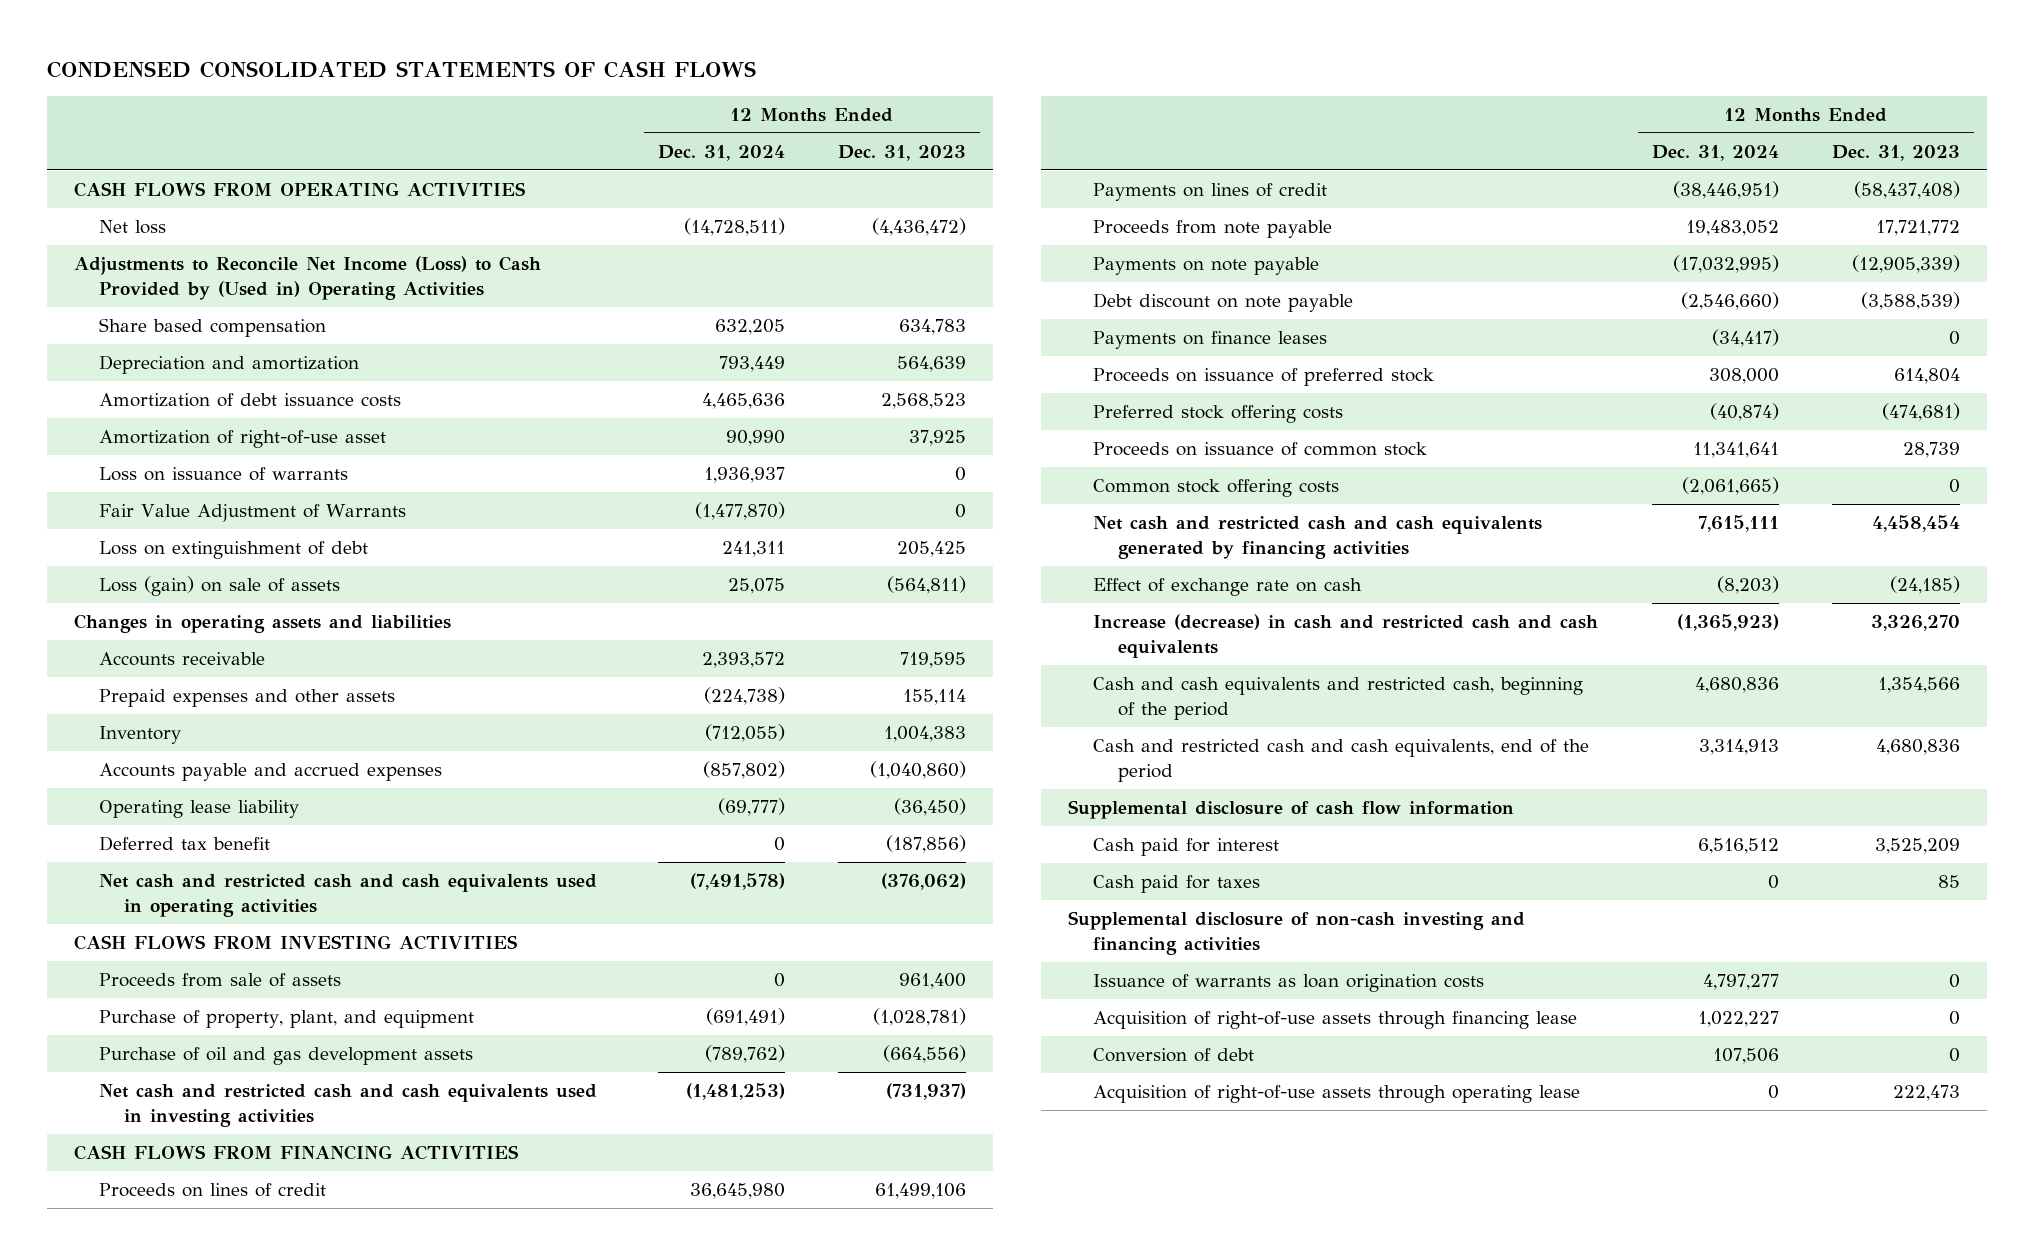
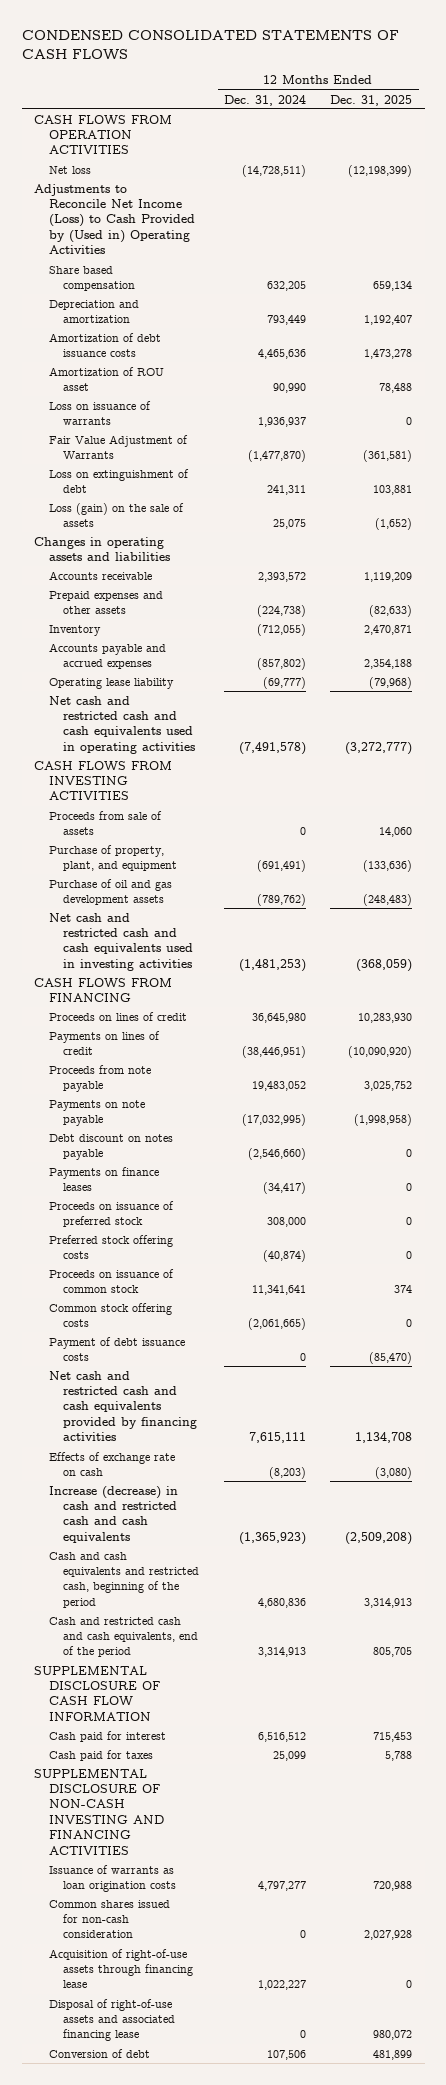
[838,144,967,161] Dec. 31, 2023 -> none
none -> [330,94,413,106] Dec. 31, 2025
[73,182,526,198] CASH FLOWS FROM OPERATING ACTIVITIES -> [33,114,172,155] CASH FLOWS FROM OPERATION ACTIVITIES
[99,430,387,449] Amortization of right-of-use asset -> [48,366,164,392] Amortization of ROU asset
[99,576,341,597] Loss (gain) on sale of assets -> [48,502,184,528] Loss (gain) on the sale of assets
[99,836,271,852] Deferred tax benefit -> none
[73,1145,519,1161] CASH FLOWS FROM FINANCING ACTIVITIES -> [33,977,172,1003] CASH FLOWS FROM FINANCING
[1093,293,1354,313] Debt discount on note payable -> [48,1133,173,1161] Debt discount on notes payable
none -> [48,1336,185,1362] Payment of debt issuance costs
[1093,516,1543,559] Net cash and restricted cash and cash equivalents generated by financing activities -> [48,1370,198,1442] Net cash and restricted cash and cash equivalents provided by financing activities
[1093,578,1363,597] Effect of exchange rate on cash -> [48,1451,175,1477] Effects of exchange rate on cash
[1067,800,1514,820] Supplemental disclosure of cash flow information -> [33,1665,160,1721] SUPPLEMENTAL DISCLOSURE OF CASH FLOW INFORMATION
[1767,875,1779,890] 0 -> [272,1750,306,1761] 25,099
[1067,911,1525,955] Supplemental disclosure of non-cash investing and financing activities -> [33,1768,164,1855] SUPPLEMENTAL DISCLOSURE OF NON-CASH INVESTING AND FINANCING ACTIVITIES
none -> [48,1899,170,1939] Common shares issued for non-cash consideration
none -> [48,1998,176,2042] Disposal of right-of-use assets and associated financing lease
[1093,1085,1581,1104] Acquisition of right-of-use assets through operating lease -> none

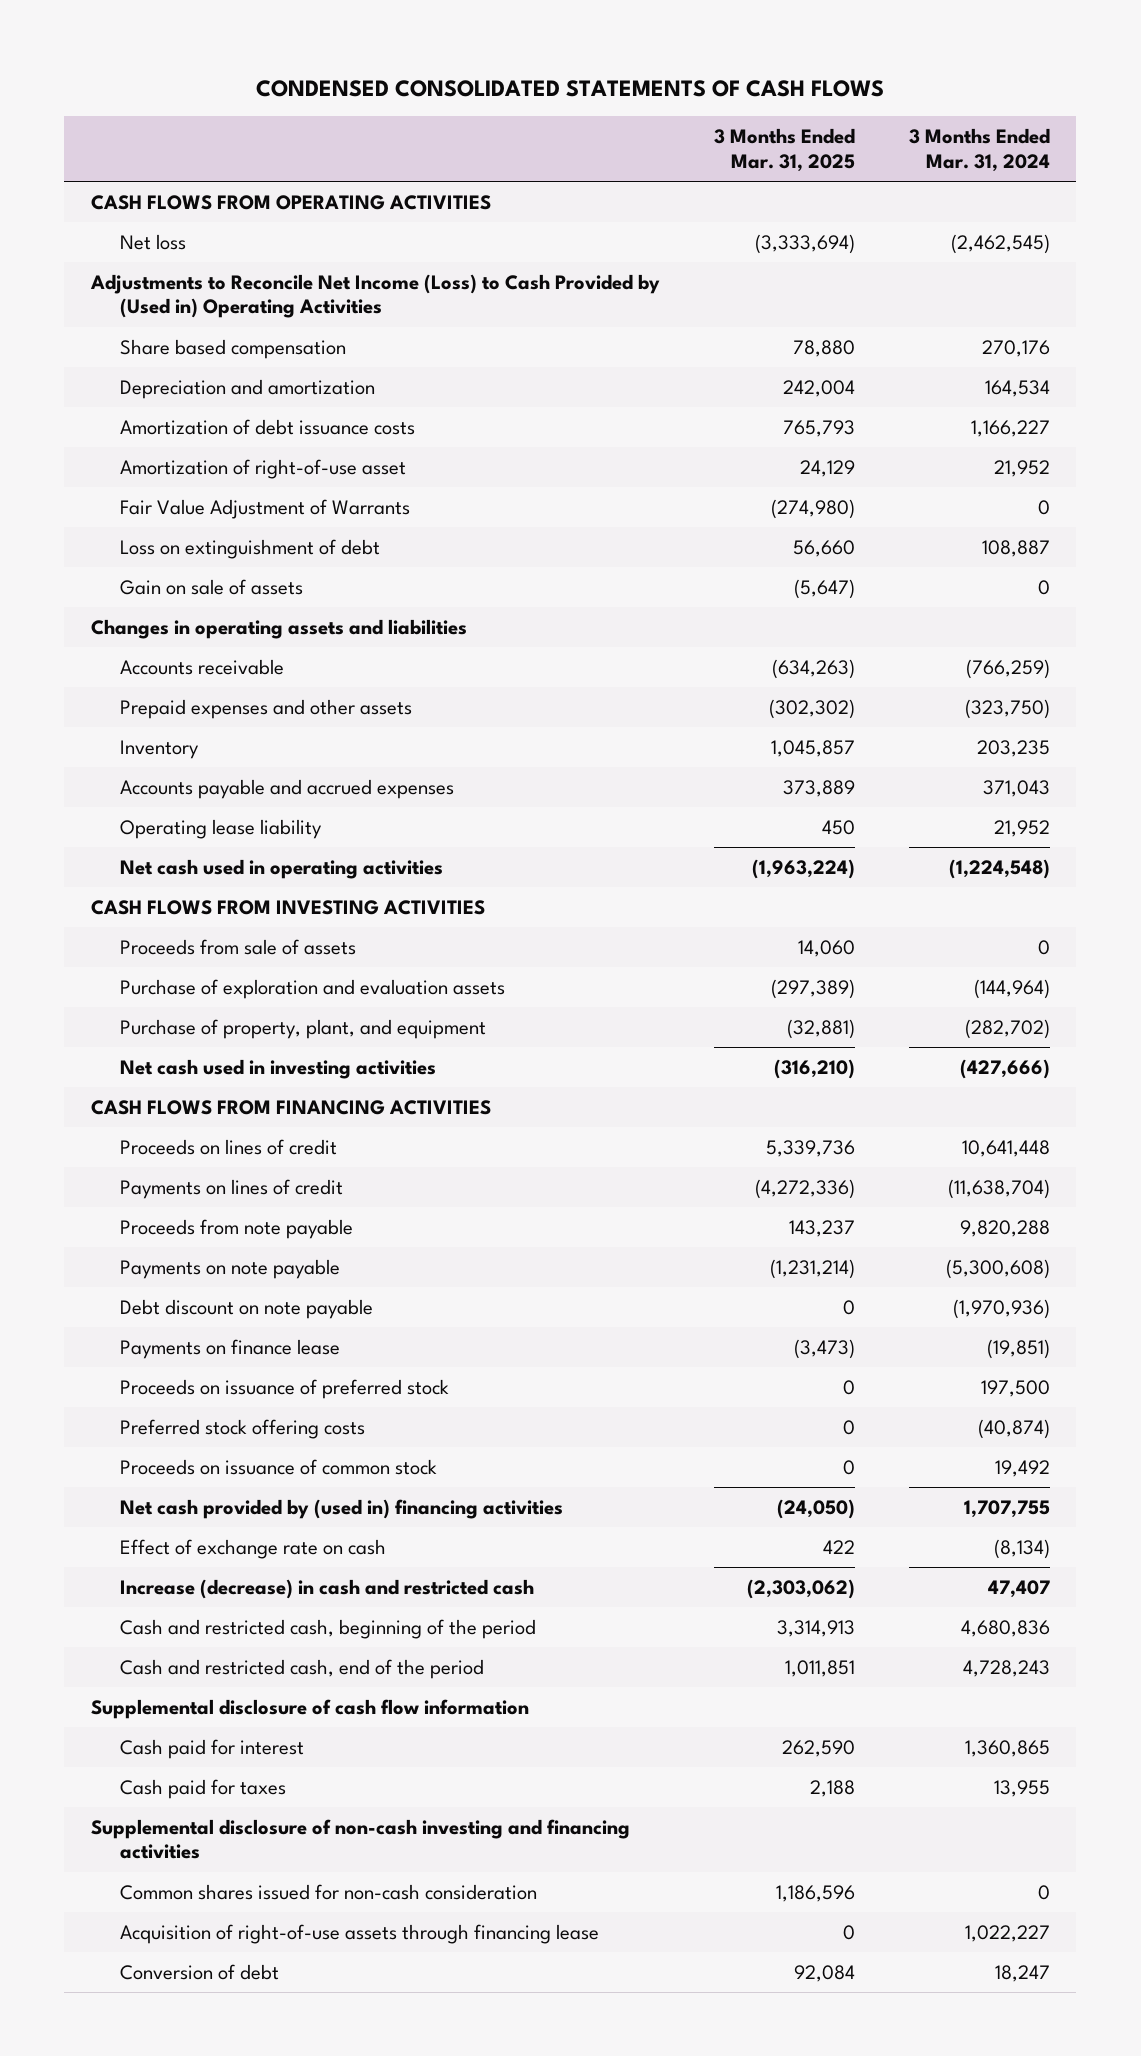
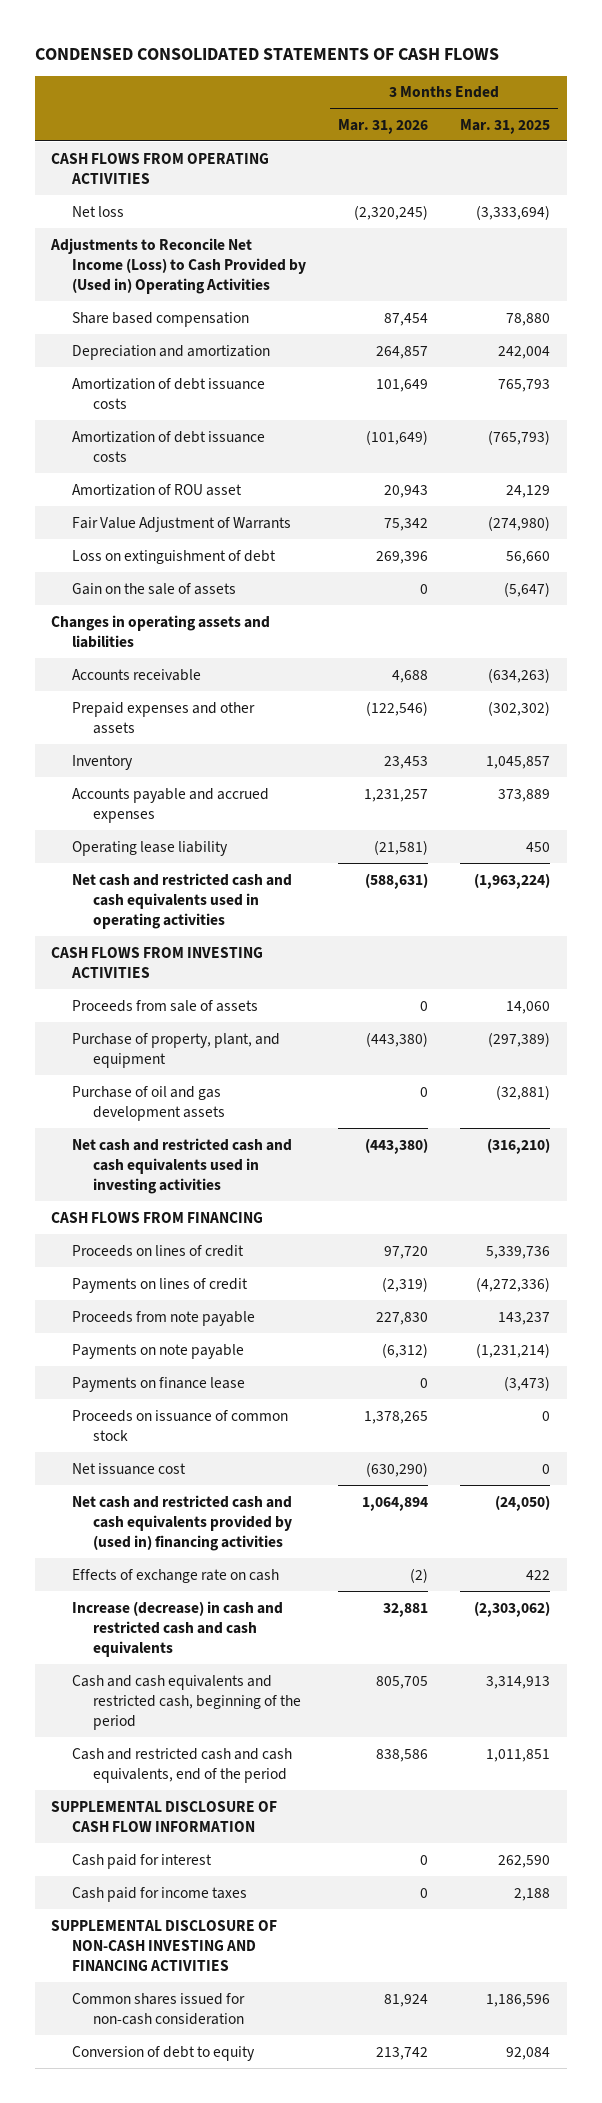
[908,128,1050,172] 3 Months Ended Mar. 31, 2024 -> none
none -> [338,118,429,134] Mar. 31, 2026
none -> [72,430,266,462] Amortization of debt issuance costs
[119,458,406,479] Amortization of right-of-use asset -> [72,483,243,496] Amortization of ROU asset
[119,578,303,595] Gain on sale of assets -> [72,582,237,595] Gain on the sale of assets
[119,858,443,879] Net cash used in operating activities -> [72,872,293,930] Net cash and restricted cash and cash equivalents used in operating activities
[119,978,505,999] Purchase of exploration and evaluation assets -> none
[786,1018,855,1039] (32,881) -> [488,1031,551,1047] (297,389)
none -> [72,1085,225,1121] Purchase of oil and gas development assets
[119,1058,436,1079] Net cash used in investing activities -> [72,1137,293,1195] Net cash and restricted cash and cash equivalents used in investing activities
[90,1099,491,1115] CASH FLOWS FROM FINANCING ACTIVITIES -> [51,1211,264,1223] CASH FLOWS FROM FINANCING
[119,1298,373,1319] Debt discount on note payable -> none
[119,1378,449,1399] Proceeds on issuance of preferred stock -> none
[119,1418,365,1439] Preferred stock offering costs -> none
none -> [72,1462,187,1475] Net issuance cost
[119,1498,563,1519] Net cash provided by (used in) financing activities -> [72,1494,293,1552] Net cash and restricted cash and cash equivalents provided by (used in) financing activities
[119,1538,386,1559] Effect of exchange rate on cash -> [72,1568,280,1583] Effects of exchange rate on cash
[119,1578,534,1599] Increase (decrease) in cash and restricted cash -> [72,1600,284,1658] Increase (decrease) in cash and restricted cash and cash equivalents
[119,1618,536,1639] Cash and restricted cash, beginning of the period -> [72,1674,301,1731] Cash and cash equivalents and restricted cash, beginning of the period
[119,1658,484,1679] Cash and restricted cash, end of the period -> [72,1747,293,1783] Cash and restricted cash and cash equivalents, end of the period
[90,1698,529,1719] Supplemental disclosure of cash flow information -> [51,1800,278,1832] SUPPLEMENTAL DISCLOSURE OF CASH FLOW INFORMATION
[119,1778,286,1799] Cash paid for taxes -> [72,1886,248,1902] Cash paid for income taxes
[90,1818,630,1860] Supplemental disclosure of non-cash investing and financing activities -> [51,1919,278,1972] SUPPLEMENTAL DISCLOSURE OF NON-CASH INVESTING AND FINANCING ACTIVITIES
[119,1923,599,1944] Acquisition of right-of-use assets through financing lease -> none
[119,1963,279,1980] Conversion of debt -> [72,2045,256,2061] Conversion of debt to equity

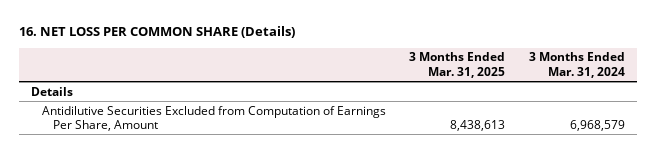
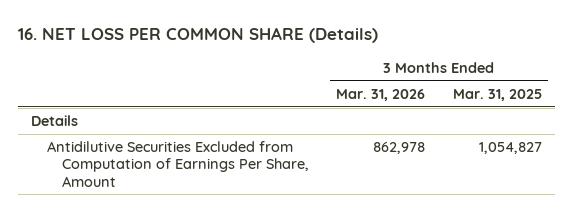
[529,52,626,78] 3 Months Ended Mar. 31, 2024 -> none
none -> [336,88,426,101] Mar. 31, 2026
[450,120,506,132] 8,438,613 -> [478,142,542,155] 1,054,827

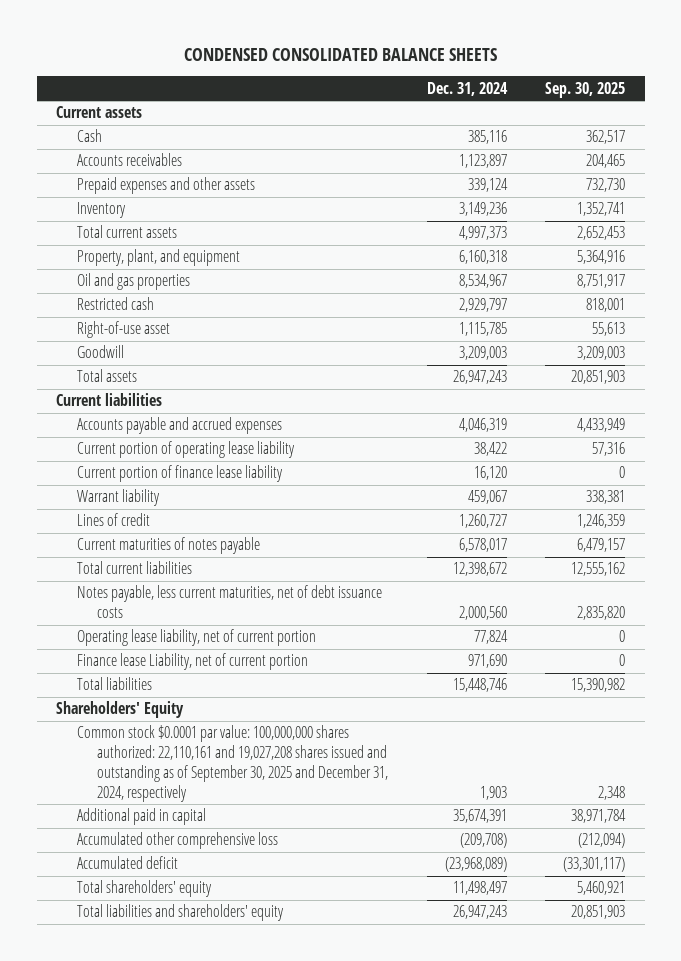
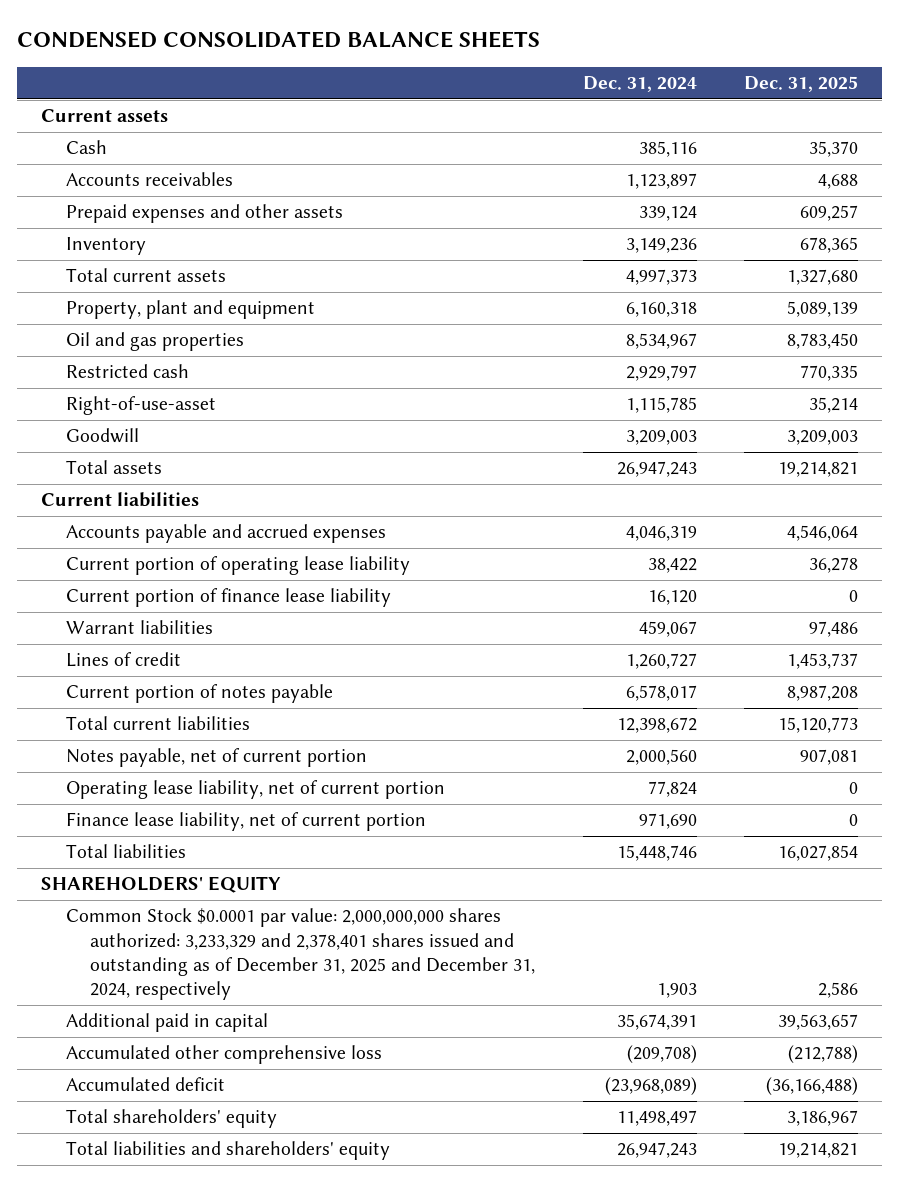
[545,81,626,98] Sep. 30, 2025 -> none
none -> [744,76,859,93] Dec. 31, 2025
[76,249,240,267] Property, plant, and equipment -> [65,300,315,320] Property, plant and equipment
[76,321,170,339] Right-of-use asset -> [65,396,216,416] Right-of-use-asset
[76,489,160,507] Warrant liability -> [65,620,213,635] Warrant liabilities
[76,537,260,555] Current maturities of notes payable -> [65,684,333,704] Current portion of notes payable
[76,585,382,619] Notes payable, less current maturities, net of debt issuance costs -> [65,748,367,768] Notes payable, net of current portion
[76,653,308,671] Finance lease Liability, net of current portion -> [65,812,426,832] Finance lease liability, net of current portion
[56,701,185,719] Shareholders' Equity -> [40,876,281,894] SHAREHOLDERS' EQUITY
[76,725,389,802] Common stock $0.0001 par value: 100,000,000 shares authorized: 22,110,161 and 19,027,208 shares issued and outstanding as of September 30, 2025 and December 31, 2024, respectively -> [65,908,536,1000] Common Stock $0.0001 par value: 2,000,000,000 shares authorized: 3,233,329 and 2,378,401 shares issued and outstanding as of December 31, 2025 and December 31, 2024, respectively

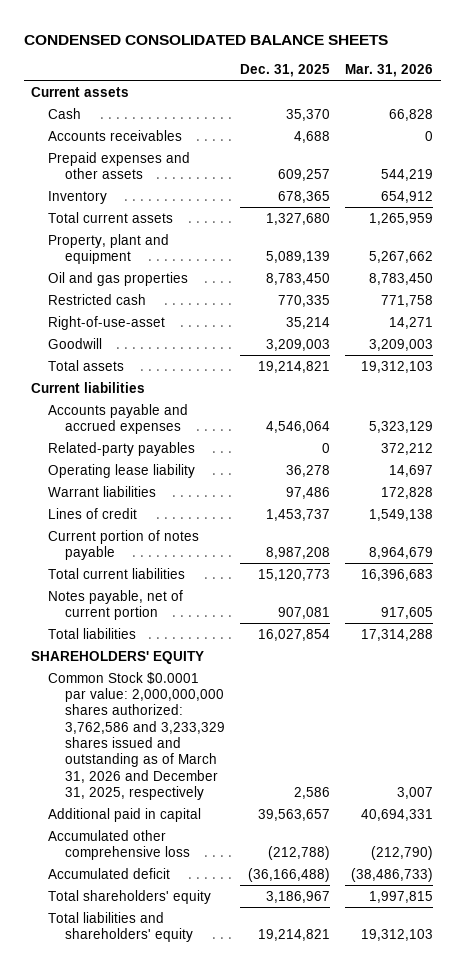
[582,76,697,93] Dec. 31, 2024 -> none
none -> [345,64,434,78] Mar. 31, 2026
[65,588,391,608] Current portion of finance lease liability -> none
none -> [48,441,196,456] Related-party payables
[65,556,410,576] Current portion of operating lease liability -> [48,463,196,478] Operating lease liability
[65,780,445,800] Operating lease liability, net of current portion -> none
[65,812,426,832] Finance lease liability, net of current portion -> none
[65,908,536,1000] Common Stock $0.0001 par value: 2,000,000,000 shares authorized: 3,233,329 and 2,378,401 shares issued and outstanding as of December 31, 2025 and December 31, 2024, respectively -> [48,671,225,801] Common Stock $0.0001 par value: 2,000,000,000 shares authorized: 3,762,586 and 3,233,329 shares issued and outstanding as of March 31, 2026 and December 31, 2025, respectively

